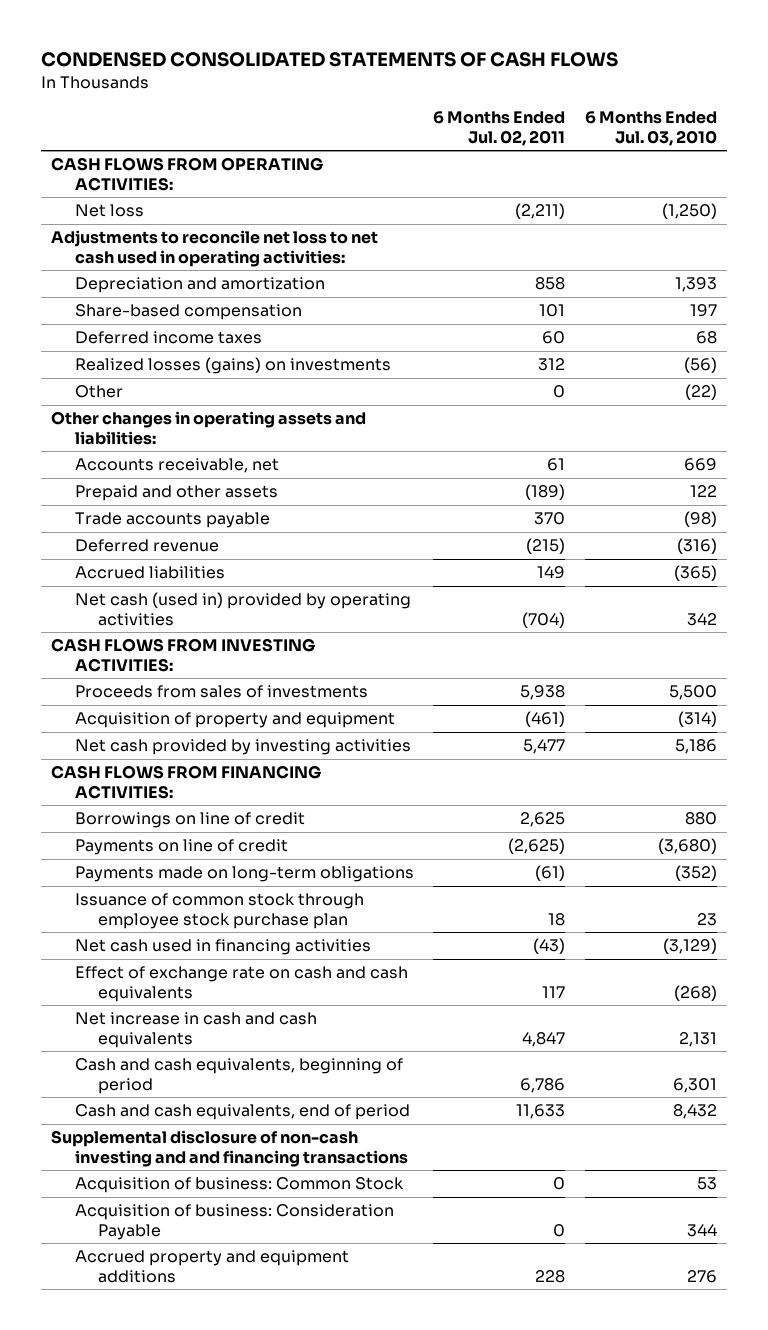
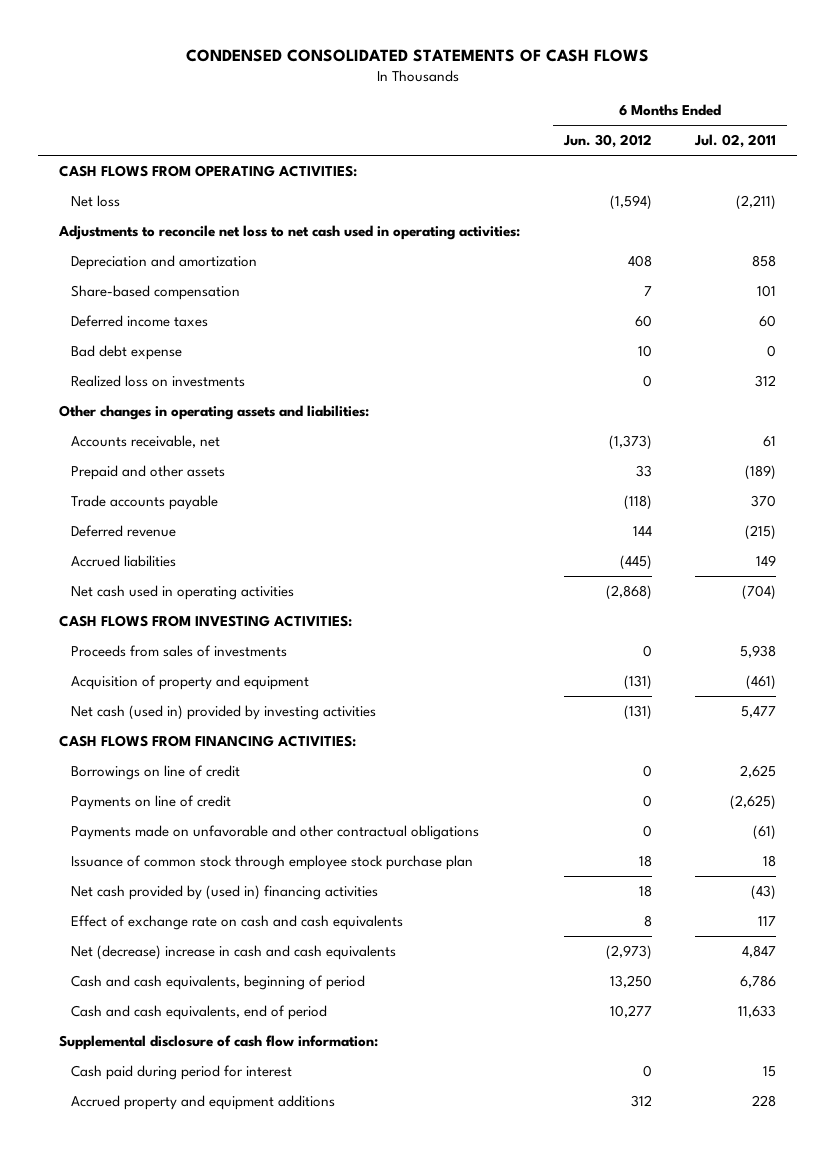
[584,111,717,147] 6 Months Ended Jul. 03, 2010 -> none
none -> [562,134,652,149] Jun. 30, 2012
[74,385,123,399] Other -> none
none -> [70,344,182,360] Bad debt expense
[74,357,391,375] Realized losses (gains) on investments -> [70,374,245,387] Realized loss on investments
[74,592,411,626] Net cash (used in) provided by operating activities -> [70,584,294,600] Net cash used in operating activities
[74,739,411,756] Net cash provided by investing activities -> [70,704,376,720] Net cash (used in) provided by investing activities
[74,866,414,883] Payments made on long-term obligations -> none
none -> [70,824,479,840] Payments made on unfavorable and other contractual obligations
[74,939,371,956] Net cash used in financing activities -> [70,884,378,900] Net cash provided by (used in) financing activities
[74,1012,317,1048] Net increase in cash and cash equivalents -> [70,944,396,960] Net (decrease) increase in cash and cash equivalents
[74,1177,404,1194] Acquisition of business: Common Stock -> none
[74,1204,394,1240] Acquisition of business: Consideration Payable -> none
[51,1130,408,1167] Supplemental disclosure of non-cash investing and and financing transactions -> [59,1034,379,1050] Supplemental disclosure of cash flow information:
none -> [70,1064,292,1080] Cash paid during period for interest

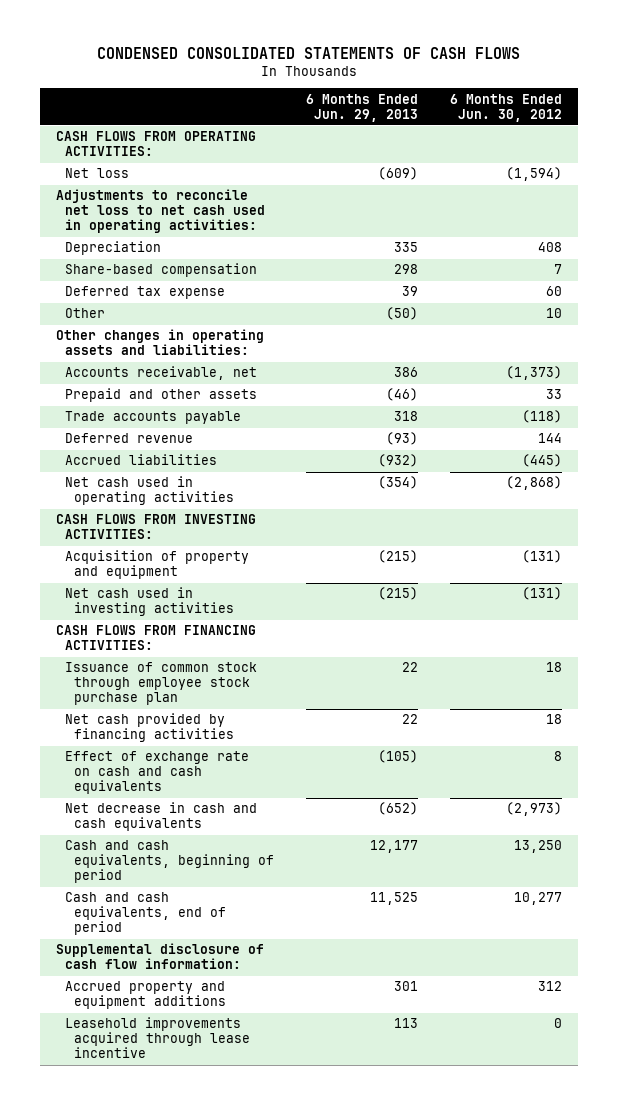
[693,134,776,149] Jul. 02, 2011 -> none
none -> [305,93,418,122] 6 Months Ended Jun. 29, 2013
[70,254,257,270] Depreciation and amortization -> [64,241,161,256] Depreciation
[70,344,182,360] Bad debt expense -> none
[70,374,245,387] Realized loss on investments -> none
[70,314,208,327] Deferred income taxes -> [64,286,225,300] Deferred tax expense
none -> [64,308,105,319] Other
[70,644,287,657] Proceeds from sales of investments -> none
[70,704,376,720] Net cash (used in) provided by investing activities -> [64,587,234,617] Net cash used in investing activities
[70,764,240,780] Borrowings on line of credit -> none
[70,794,231,810] Payments on line of credit -> none
[70,824,479,840] Payments made on unfavorable and other contractual obligations -> none
[70,884,378,900] Net cash provided by (used in) financing activities -> [64,713,234,743] Net cash provided by financing activities
[70,944,396,960] Net (decrease) increase in cash and cash equivalents -> [64,802,257,832] Net decrease in cash and cash equivalents
[70,1064,292,1080] Cash paid during period for interest -> none
none -> [64,1017,250,1059] Leasehold improvements acquired through lease incentive

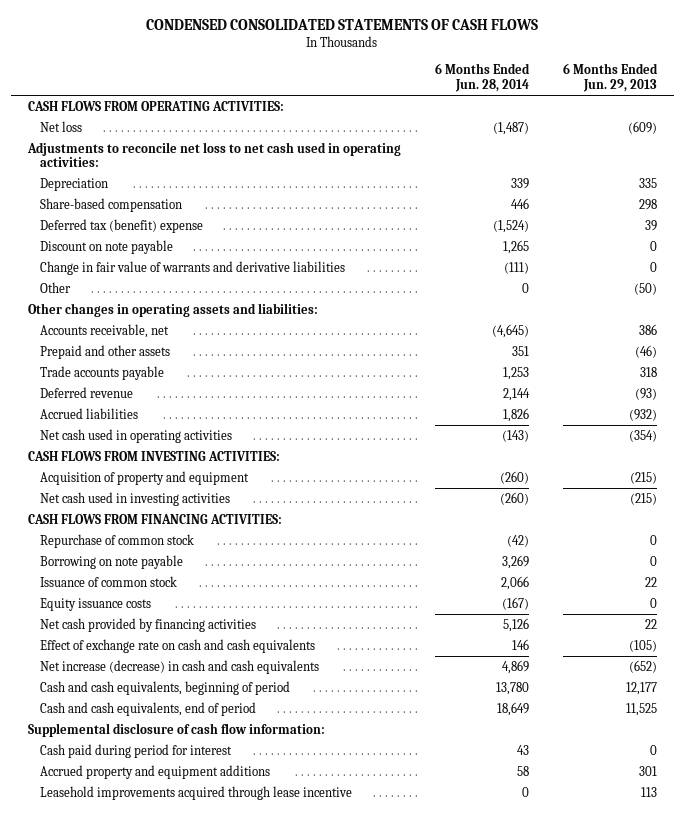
[450,93,563,122] 6 Months Ended Jun. 30, 2012 -> none
none -> [434,63,530,92] 6 Months Ended Jun. 28, 2014
[64,286,225,300] Deferred tax expense -> [39,218,203,233] Deferred tax (benefit) expense
none -> [39,239,173,254] Discount on note payable
none -> [39,260,345,275] Change in fair value of warrants and derivative liabilities
none -> [39,533,194,548] Repurchase of common stock
none -> [39,554,183,569] Borrowing on note payable
[64,662,257,706] Issuance of common stock through employee stock purchase plan -> [39,575,177,587] Issuance of common stock
none -> [39,597,151,611] Equity issuance costs
[64,802,257,832] Net decrease in cash and cash equivalents -> [39,659,319,674] Net increase (decrease) in cash and cash equivalents
none -> [39,743,232,758] Cash paid during period for interest

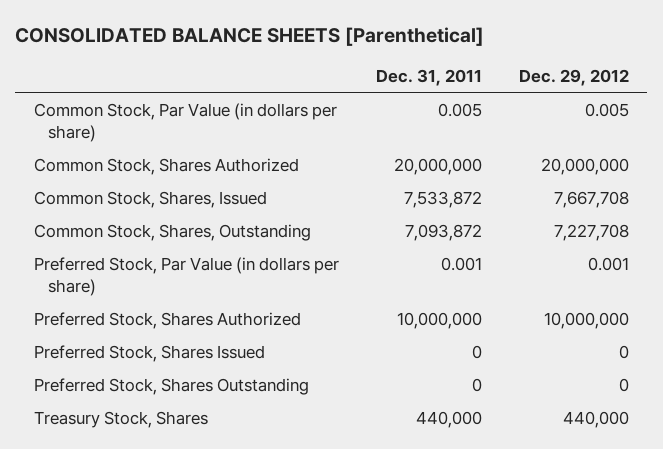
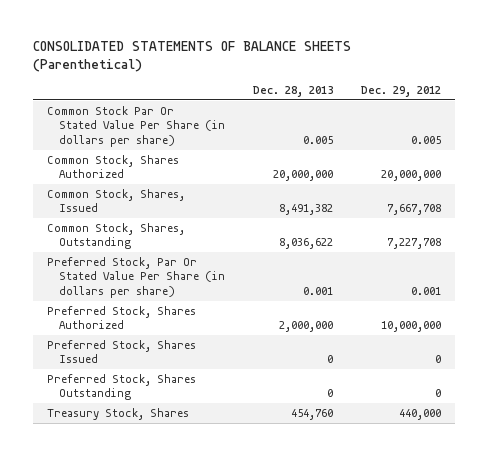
[15,26,485,46] CONSOLIDATED BALANCE SHEETS [Parenthetical] -> [32,40,351,72] CONSOLIDATED STATEMENTS OF BALANCE SHEETS (Parenthetical)
[375,68,482,86] Dec. 31, 2011 -> none
none -> [252,86,333,98] Dec. 28, 2013
[33,102,337,142] Common Stock, Par Value (in dollars per share) -> [46,105,225,147] Common Stock Par Or Stated Value Per Share (in dollars per share)
[33,256,339,296] Preferred Stock, Par Value (in dollars per share) -> [46,256,225,298] Preferred Stock, Par Or Stated Value Per Share (in dollars per share)

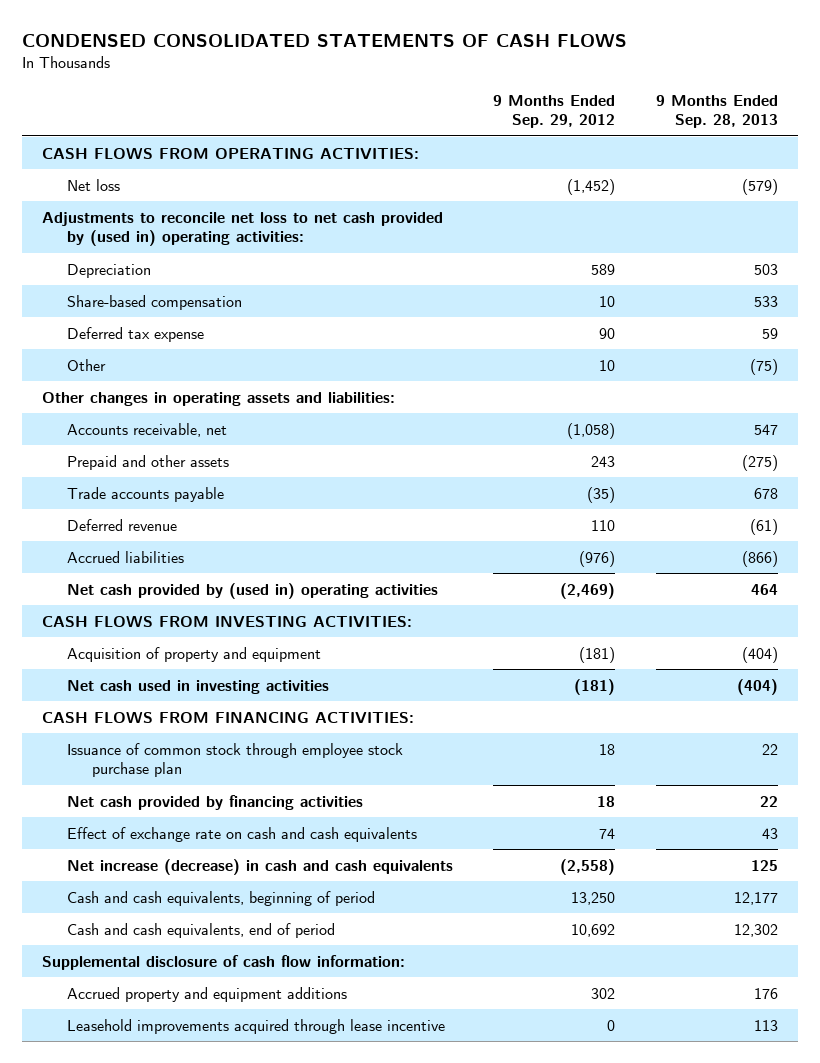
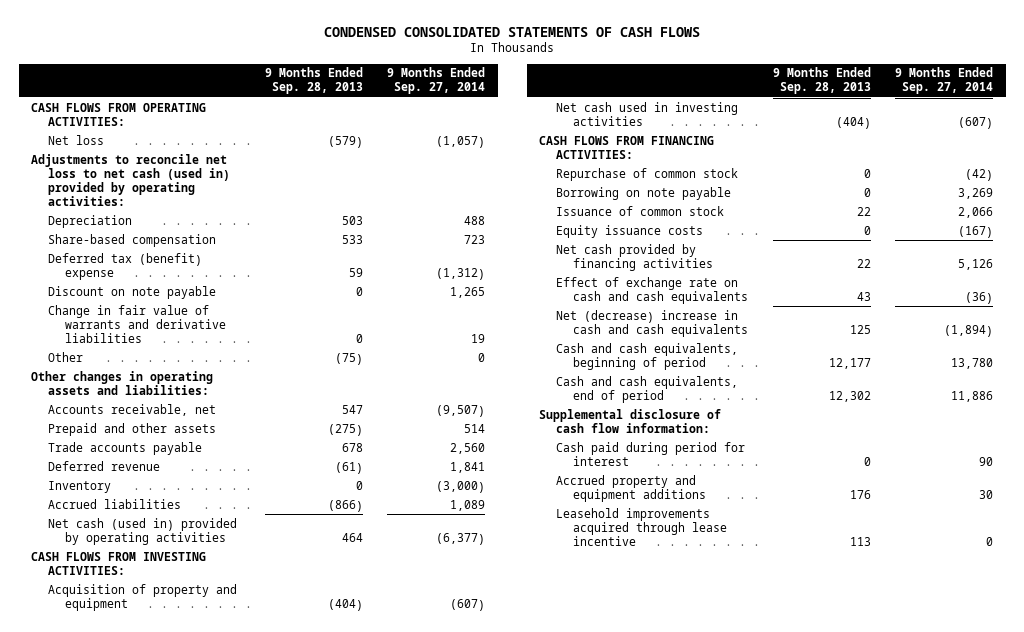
[493,94,616,129] 9 Months Ended Sep. 29, 2012 -> none
none -> [387,67,486,95] 9 Months Ended Sep. 27, 2014
[42,211,444,247] Adjustments to reconcile net loss to net cash provided by (used in) operating activities: -> [30,153,230,206] Adjustments to reconcile net loss to net cash (used in) provided by operating activities:
[66,326,204,342] Deferred tax expense -> [47,252,202,280] Deferred tax (benefit) expense
none -> [47,285,216,299] Discount on note payable
none -> [47,304,226,343] Change in fair value of warrants and derivative liabilities
none -> [47,480,111,493] Inventory
[66,582,438,599] Net cash provided by (used in) operating activities -> [47,517,237,545] Net cash (used in) provided by operating activities
none -> [555,167,738,181] Repurchase of common stock
none -> [555,186,731,200] Borrowing on note payable
[66,742,403,778] Issuance of common stock through employee stock purchase plan -> [555,205,724,216] Issuance of common stock
none -> [555,224,703,238] Equity issuance costs
[66,858,453,875] Net increase (decrease) in cash and cash equivalents -> [555,309,749,337] Net (decrease) increase in cash and cash equivalents
none -> [555,441,745,466] Cash paid during period for interest

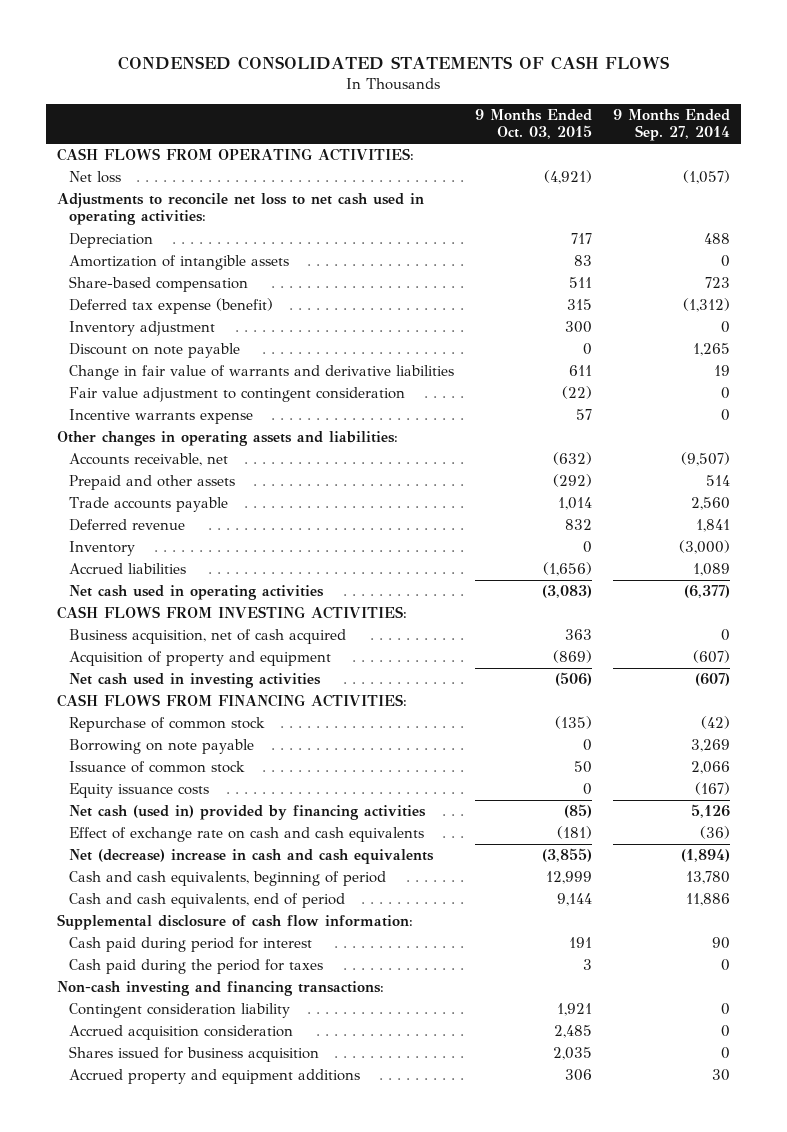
[264,67,363,95] 9 Months Ended Sep. 28, 2013 -> none
none -> [474,108,592,140] 9 Months Ended Oct. 03, 2015
[30,153,230,206] Adjustments to reconcile net loss to net cash (used in) provided by operating activities: -> [56,193,424,226] Adjustments to reconcile net loss to net cash used in operating activities:
none -> [68,255,289,271] Amortization of intangible assets
[47,252,202,280] Deferred tax (benefit) expense -> [68,298,273,315] Deferred tax expense (benefit)
none -> [68,321,215,337] Inventory adjustment
[47,351,83,362] Other -> none
none -> [68,387,405,403] Fair value adjustment to contingent consideration
none -> [68,409,253,425] Incentive warrants expense
[47,517,237,545] Net cash (used in) provided by operating activities -> [68,585,324,601] Net cash used in operating activities
none -> [68,629,346,645] Business acquisition, net of cash acquired
[555,243,714,271] Net cash provided by financing activities -> [68,805,426,821] Net cash (used in) provided by financing activities
none -> [68,959,323,975] Cash paid during the period for taxes
none -> [56,981,384,997] Non-cash investing and financing transactions:
none -> [68,1003,290,1019] Contingent consideration liability
none -> [68,1025,293,1041] Accrued acquisition consideration
none -> [68,1046,319,1063] Shares issued for business acquisition
[555,507,728,546] Leasehold improvements acquired through lease incentive -> none

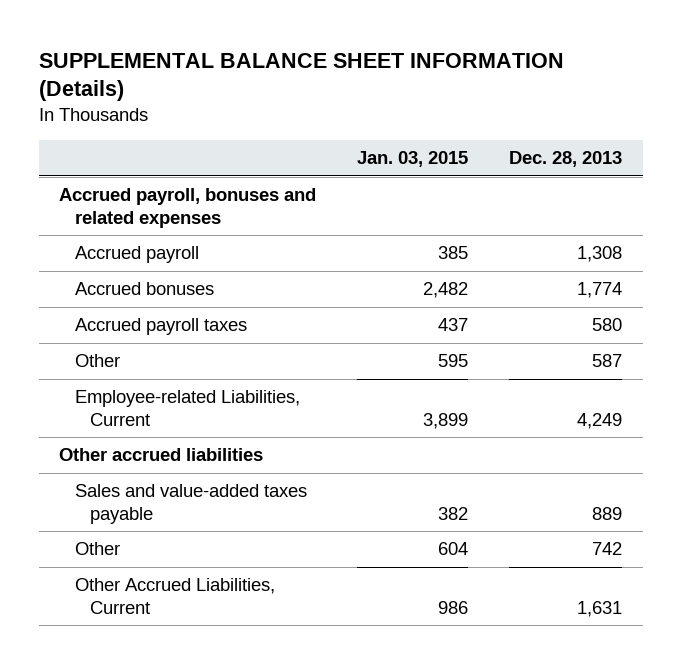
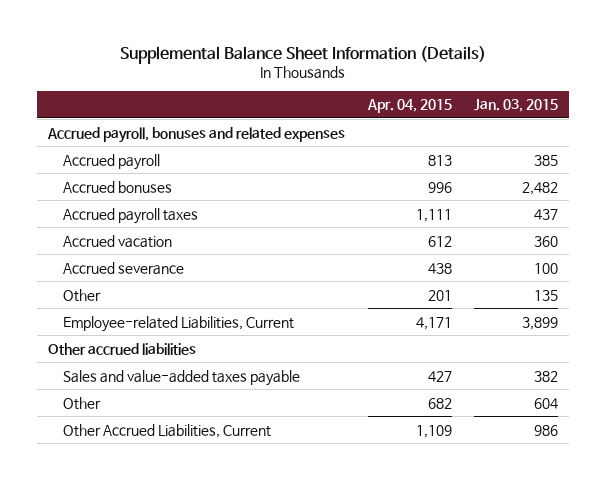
[38,52,564,102] SUPPLEMENTAL BALANCE SHEET INFORMATION (Details) -> [120,45,487,64] Supplemental Balance Sheet Information (Details)
[509,151,623,168] Dec. 28, 2013 -> none
none -> [366,99,452,114] Apr. 04, 2015
none -> [63,234,173,248] Accrued vacation
none -> [63,261,185,275] Accrued severance
[438,354,469,368] 595 -> [533,289,558,301] 135

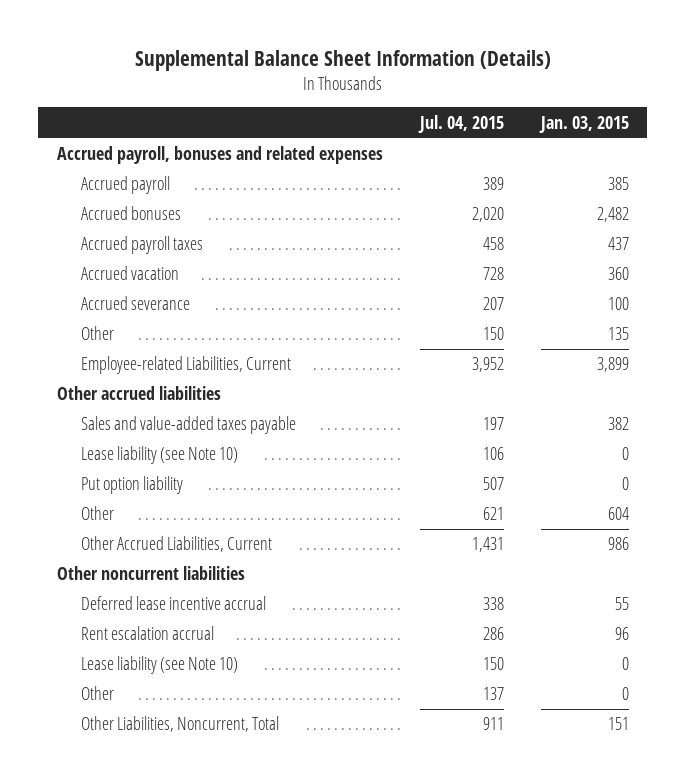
[366,99,452,114] Apr. 04, 2015 -> none
none -> [417,114,504,133] Jul. 04, 2015
none -> [80,446,238,465] Lease liability (see Note 10)
none -> [80,476,183,495] Put option liability
none -> [56,566,245,581] Other noncurrent liabilities
none -> [80,596,266,611] Deferred lease incentive accrual
none -> [80,626,214,641] Rent escalation accrual
none -> [80,656,238,675] Lease liability (see Note 10)
none -> [80,686,114,701] Other
none -> [80,716,279,733] Other Liabilities, Noncurrent, Total

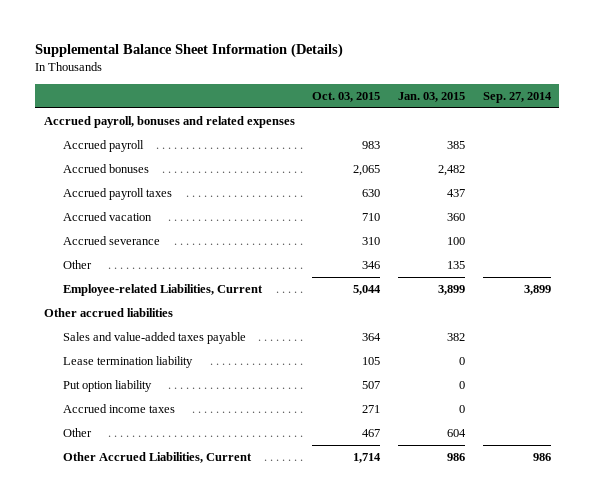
[417,114,504,133] Jul. 04, 2015 -> none
none -> [312,91,381,102] Oct. 03, 2015
none -> [482,91,552,103] Sep. 27, 2014
[80,446,238,465] Lease liability (see Note 10) -> [63,356,194,369] Lease termination liability
none -> [63,404,176,414] Accrued income taxes
[56,566,245,581] Other noncurrent liabilities -> none
[80,596,266,611] Deferred lease incentive accrual -> none
[80,626,214,641] Rent escalation accrual -> none
[80,656,238,675] Lease liability (see Note 10) -> none
[80,686,114,701] Other -> none
[80,716,279,733] Other Liabilities, Noncurrent, Total -> none

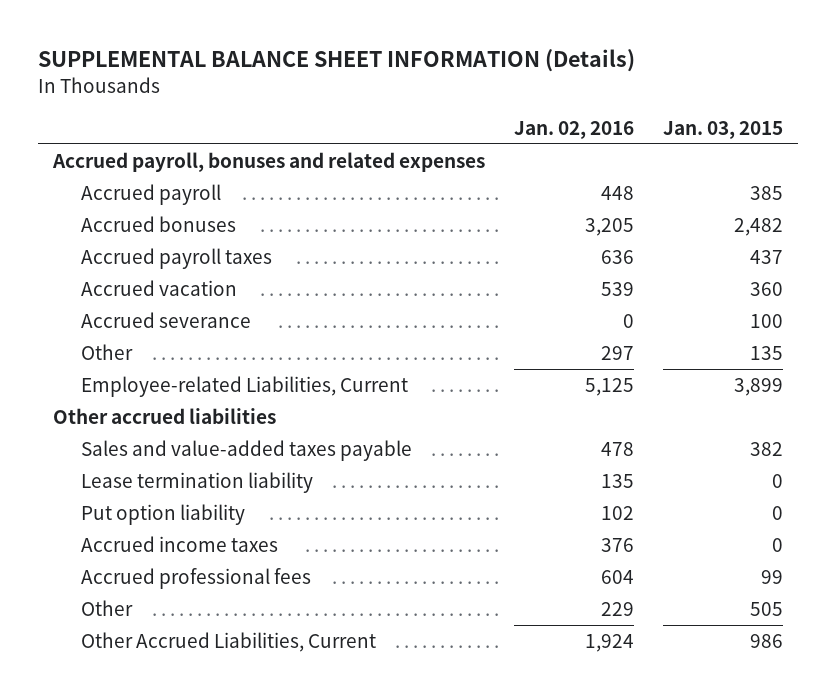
[34,43,343,59] Supplemental Balance Sheet Information (Details) -> [37,49,635,73] SUPPLEMENTAL BALANCE SHEET INFORMATION (Details)
[312,91,381,102] Oct. 03, 2015 -> none
[482,91,552,103] Sep. 27, 2014 -> none
none -> [513,120,634,139] Jan. 02, 2016
none -> [81,567,312,589] Accrued professional fees
[446,429,466,438] 604 -> [750,601,784,616] 505

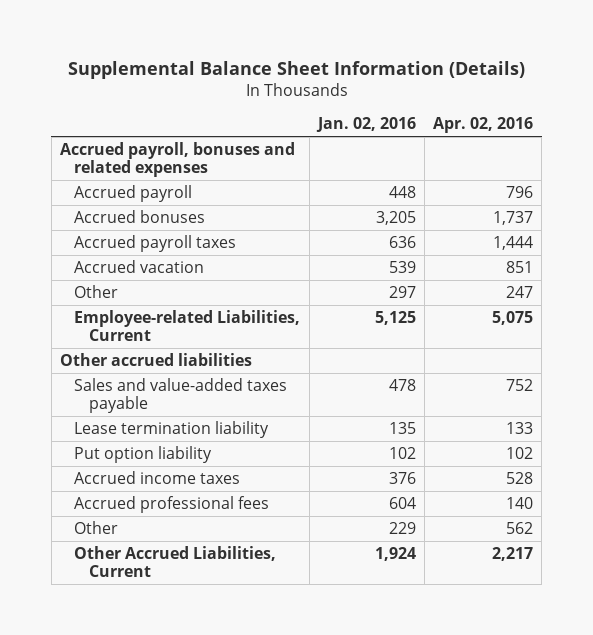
[37,49,635,73] SUPPLEMENTAL BALANCE SHEET INFORMATION (Details) -> [67,61,525,80] Supplemental Balance Sheet Information (Details)
[663,120,784,139] Jan. 03, 2015 -> none
none -> [433,117,534,134] Apr. 02, 2016
[81,311,252,328] Accrued severance -> none

